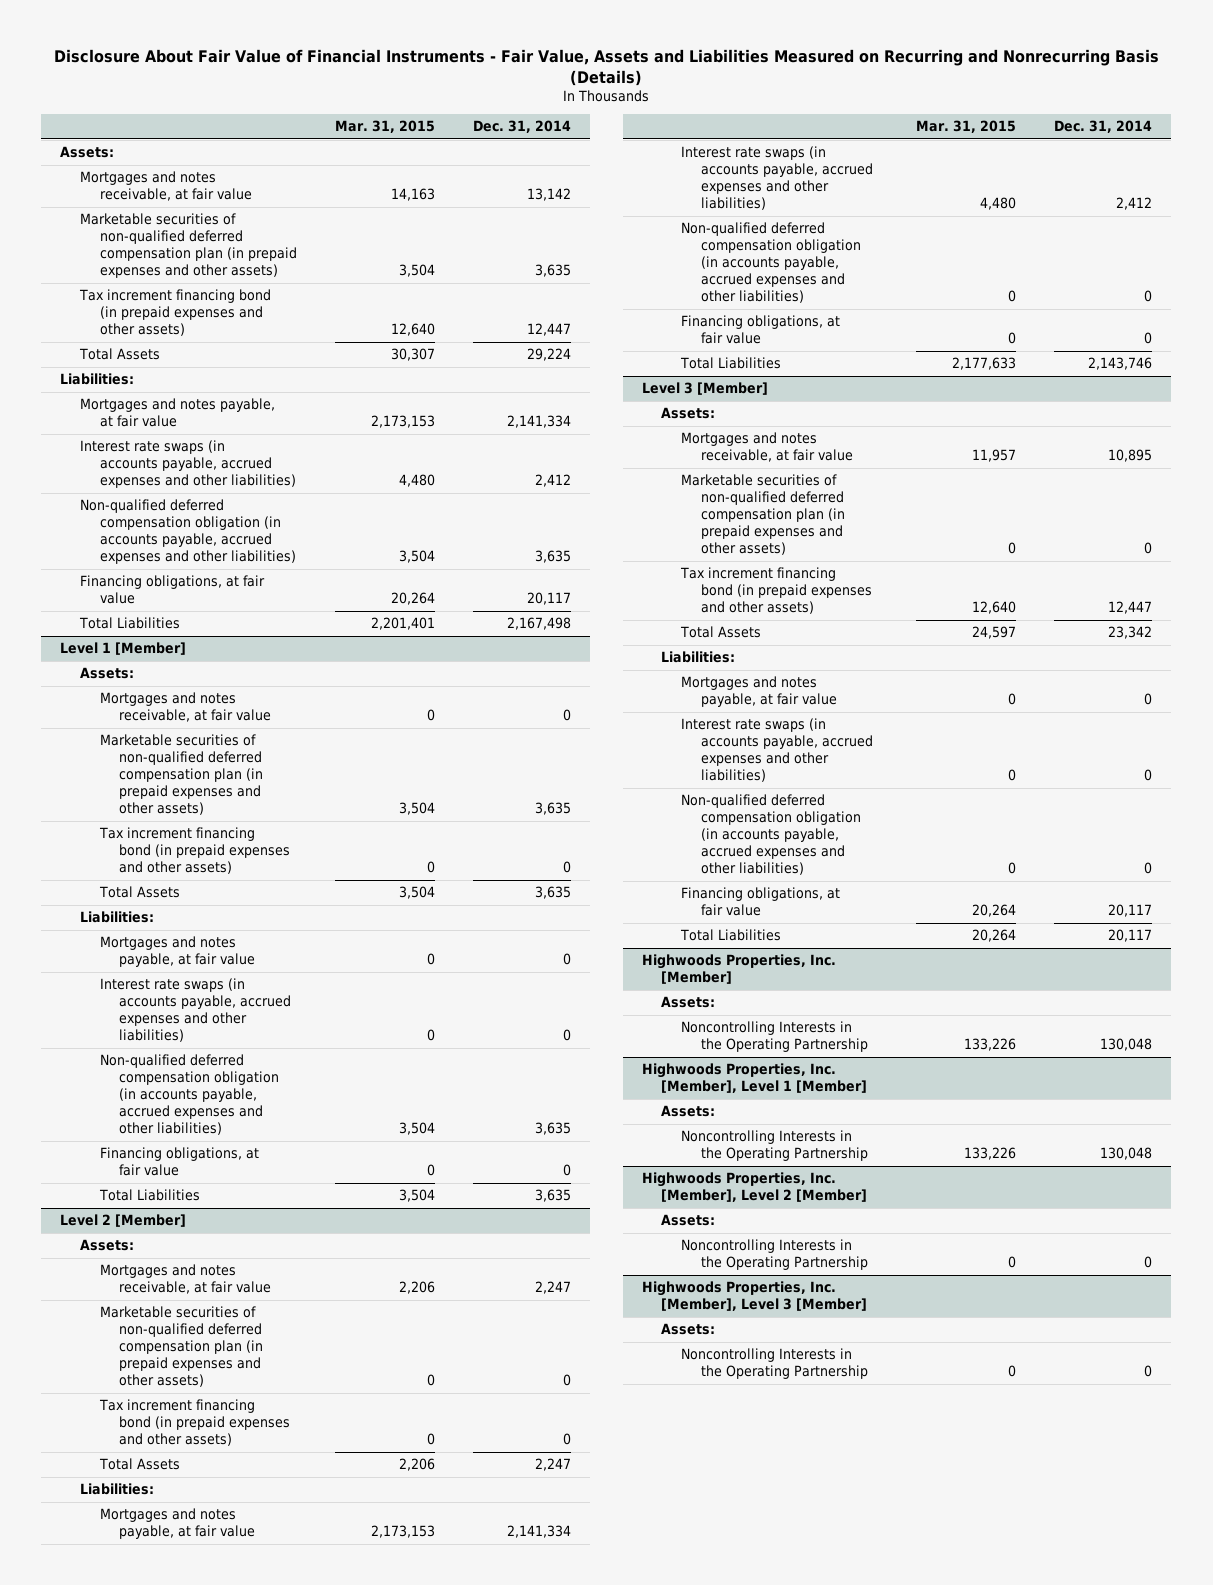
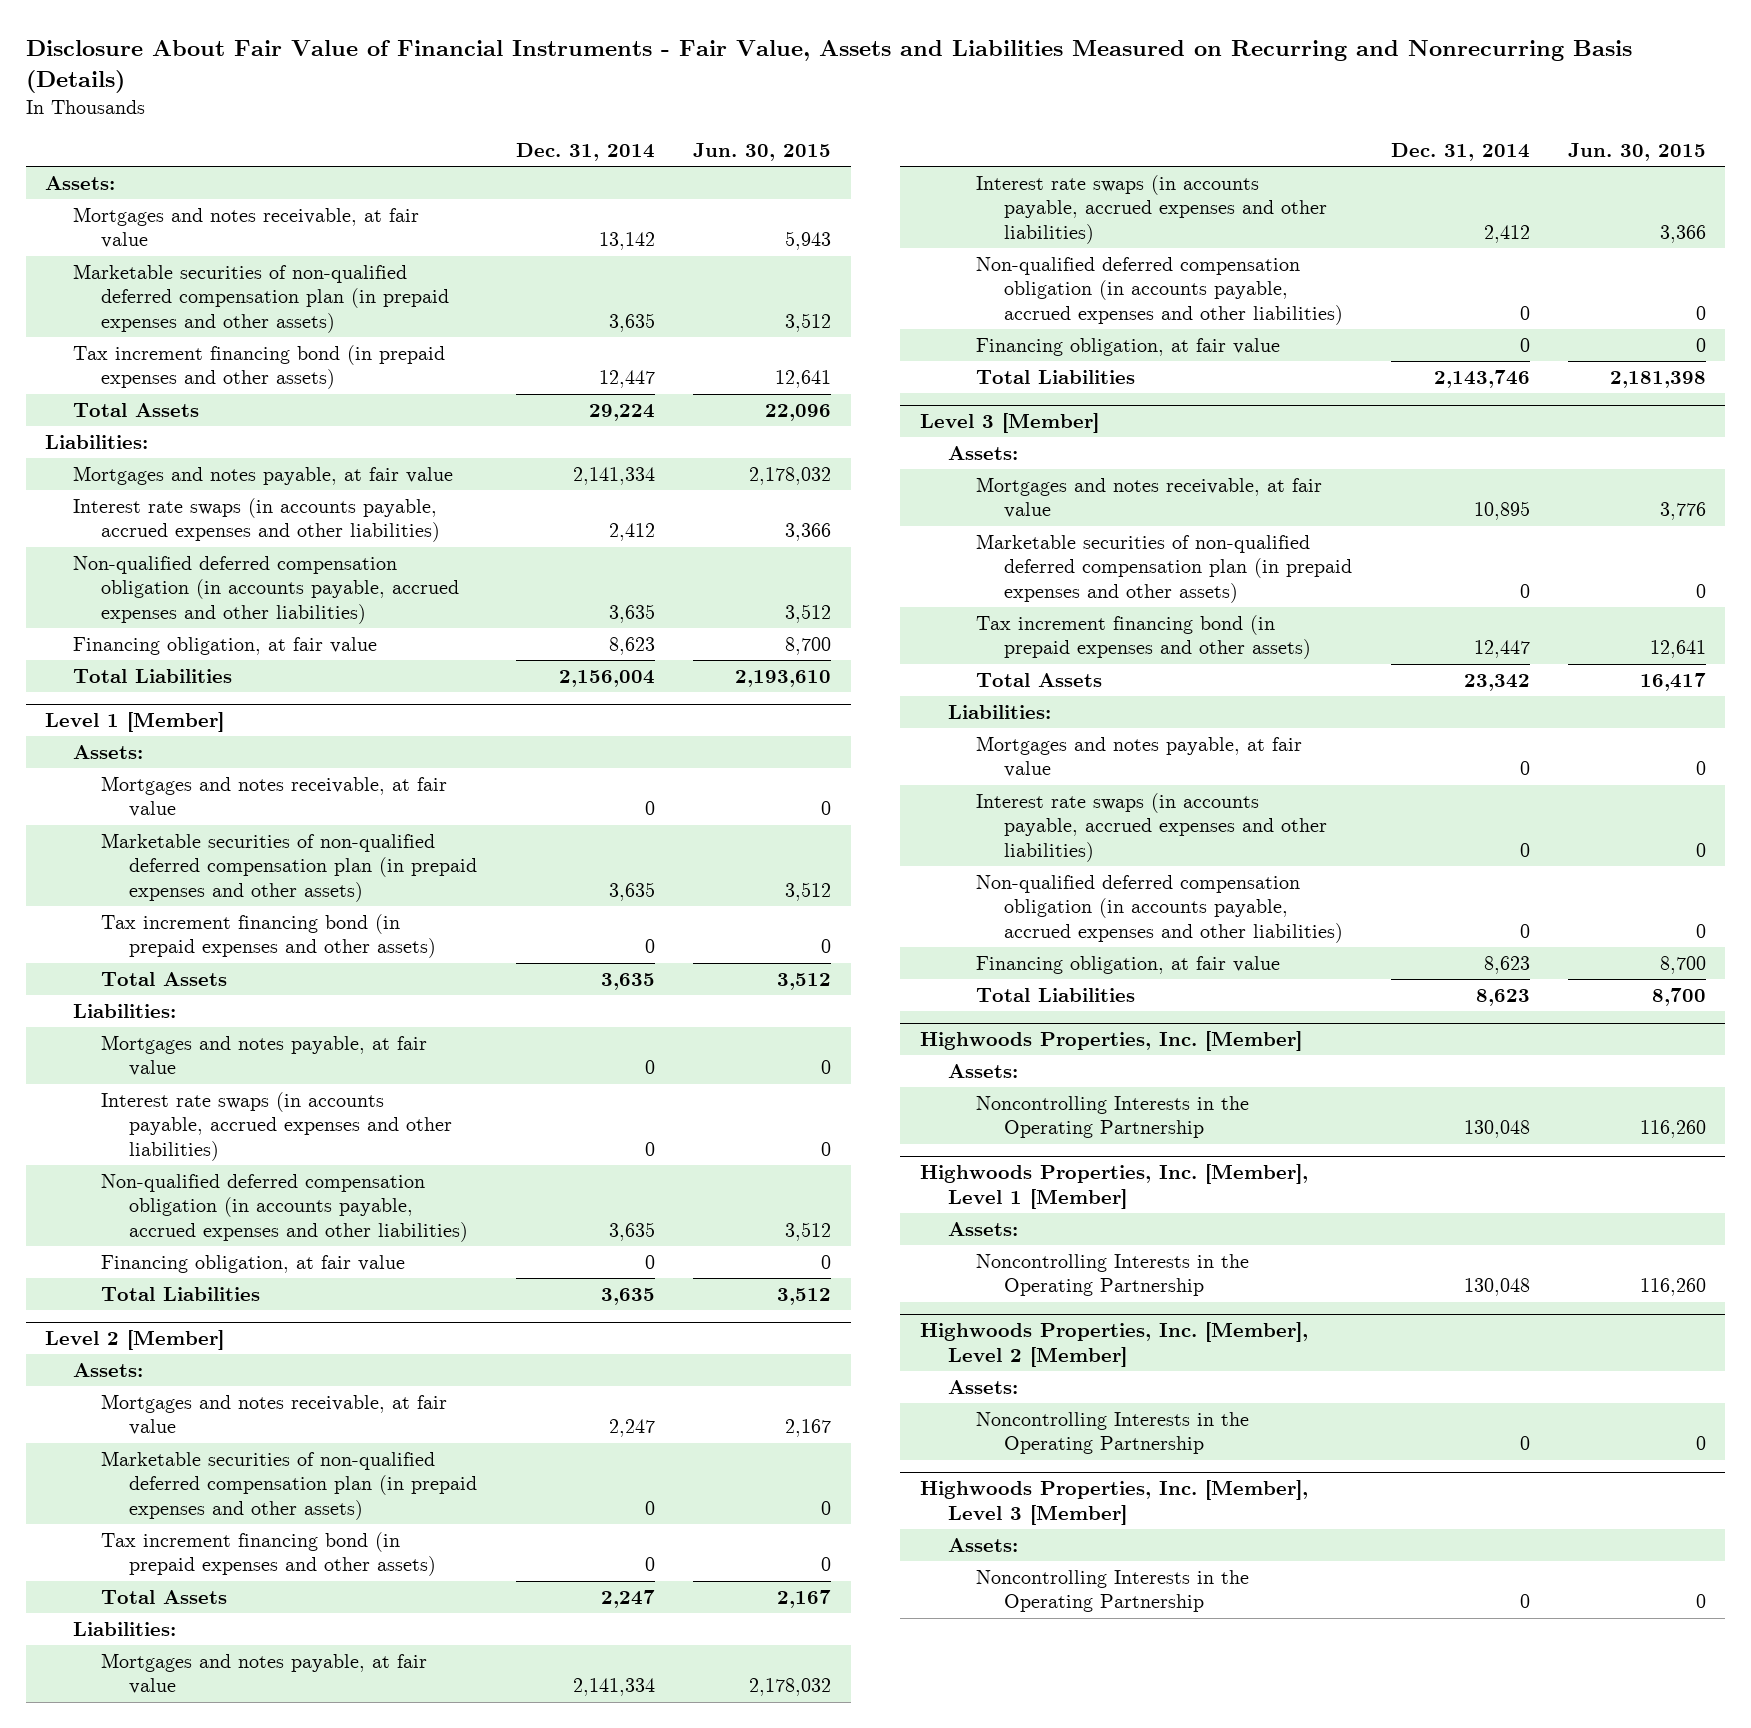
[334,120,435,134] Mar. 31, 2015 -> none
none -> [693,142,832,161] Jun. 30, 2015
[80,575,266,605] Financing obligations, at fair value -> [73,636,378,655] Financing obligation, at fair value
[526,592,571,606] 20,117 -> [608,636,655,655] 8,623
[506,617,571,631] 2,167,498 -> [558,669,655,687] 2,156,004
[99,1147,259,1177] Financing obligations, at fair value -> [101,1254,406,1273] Financing obligation, at fair value
[681,315,841,345] Financing obligations, at fair value -> [975,337,1280,356] Financing obligation, at fair value
[681,887,841,917] Financing obligations, at fair value -> [975,955,1280,974] Financing obligation, at fair value
[1108,904,1153,918] 20,117 -> [1483,955,1530,974] 8,623
[1108,929,1153,943] 20,117 -> [1475,988,1530,1006] 8,623

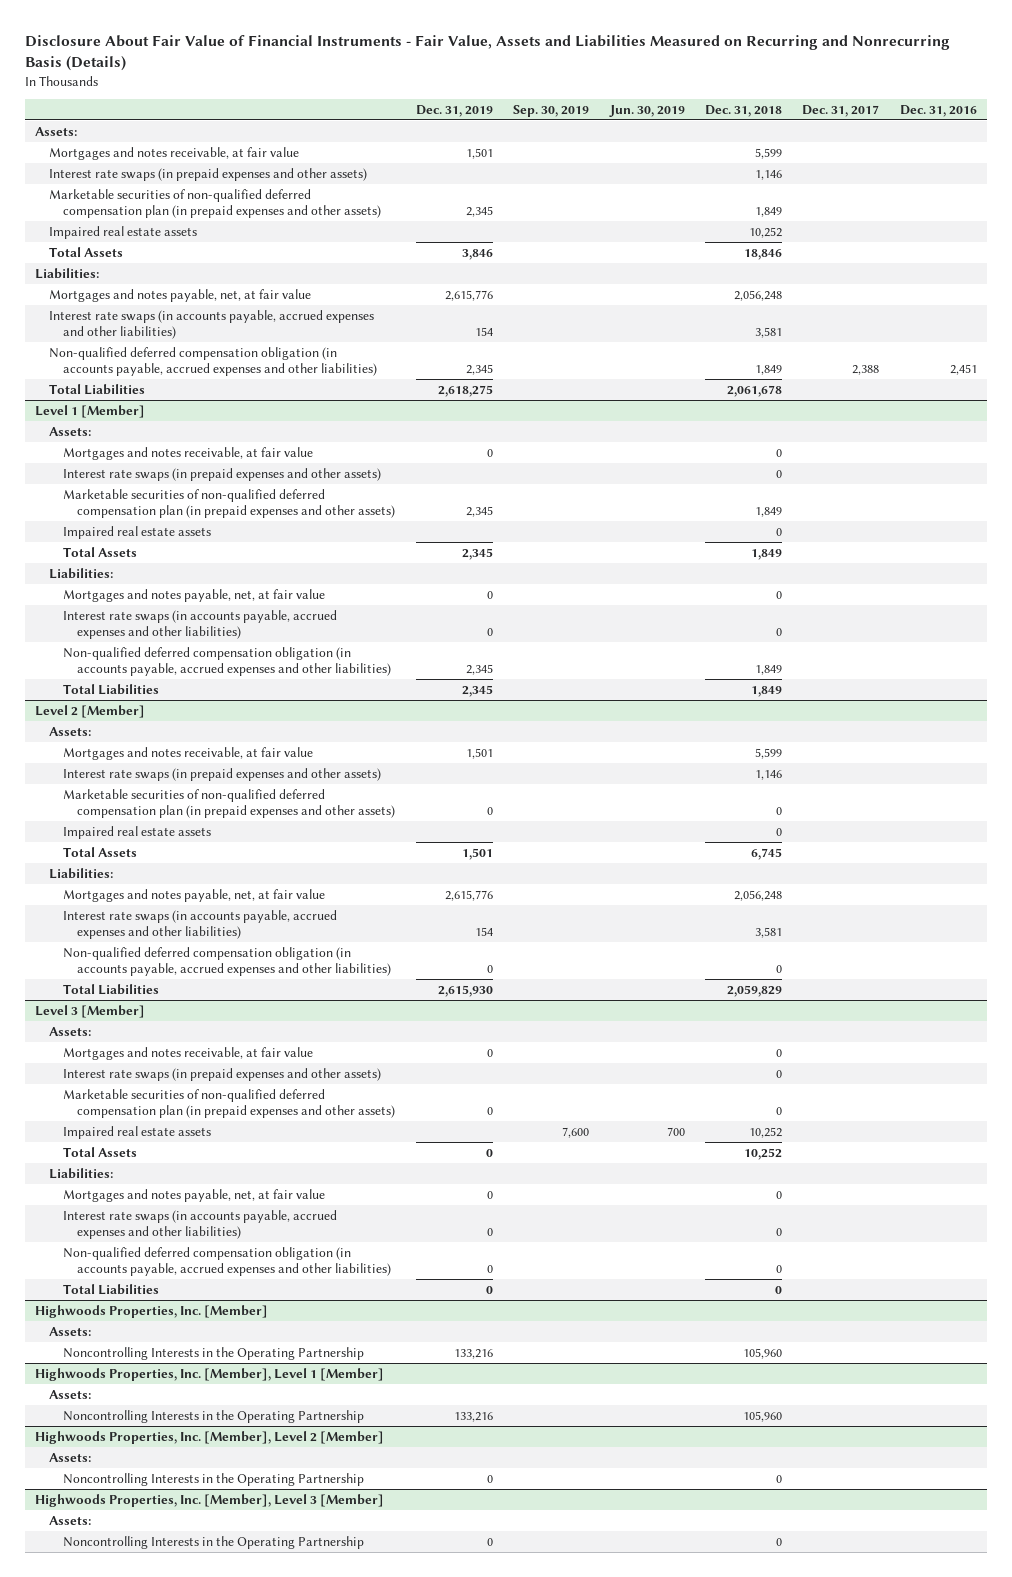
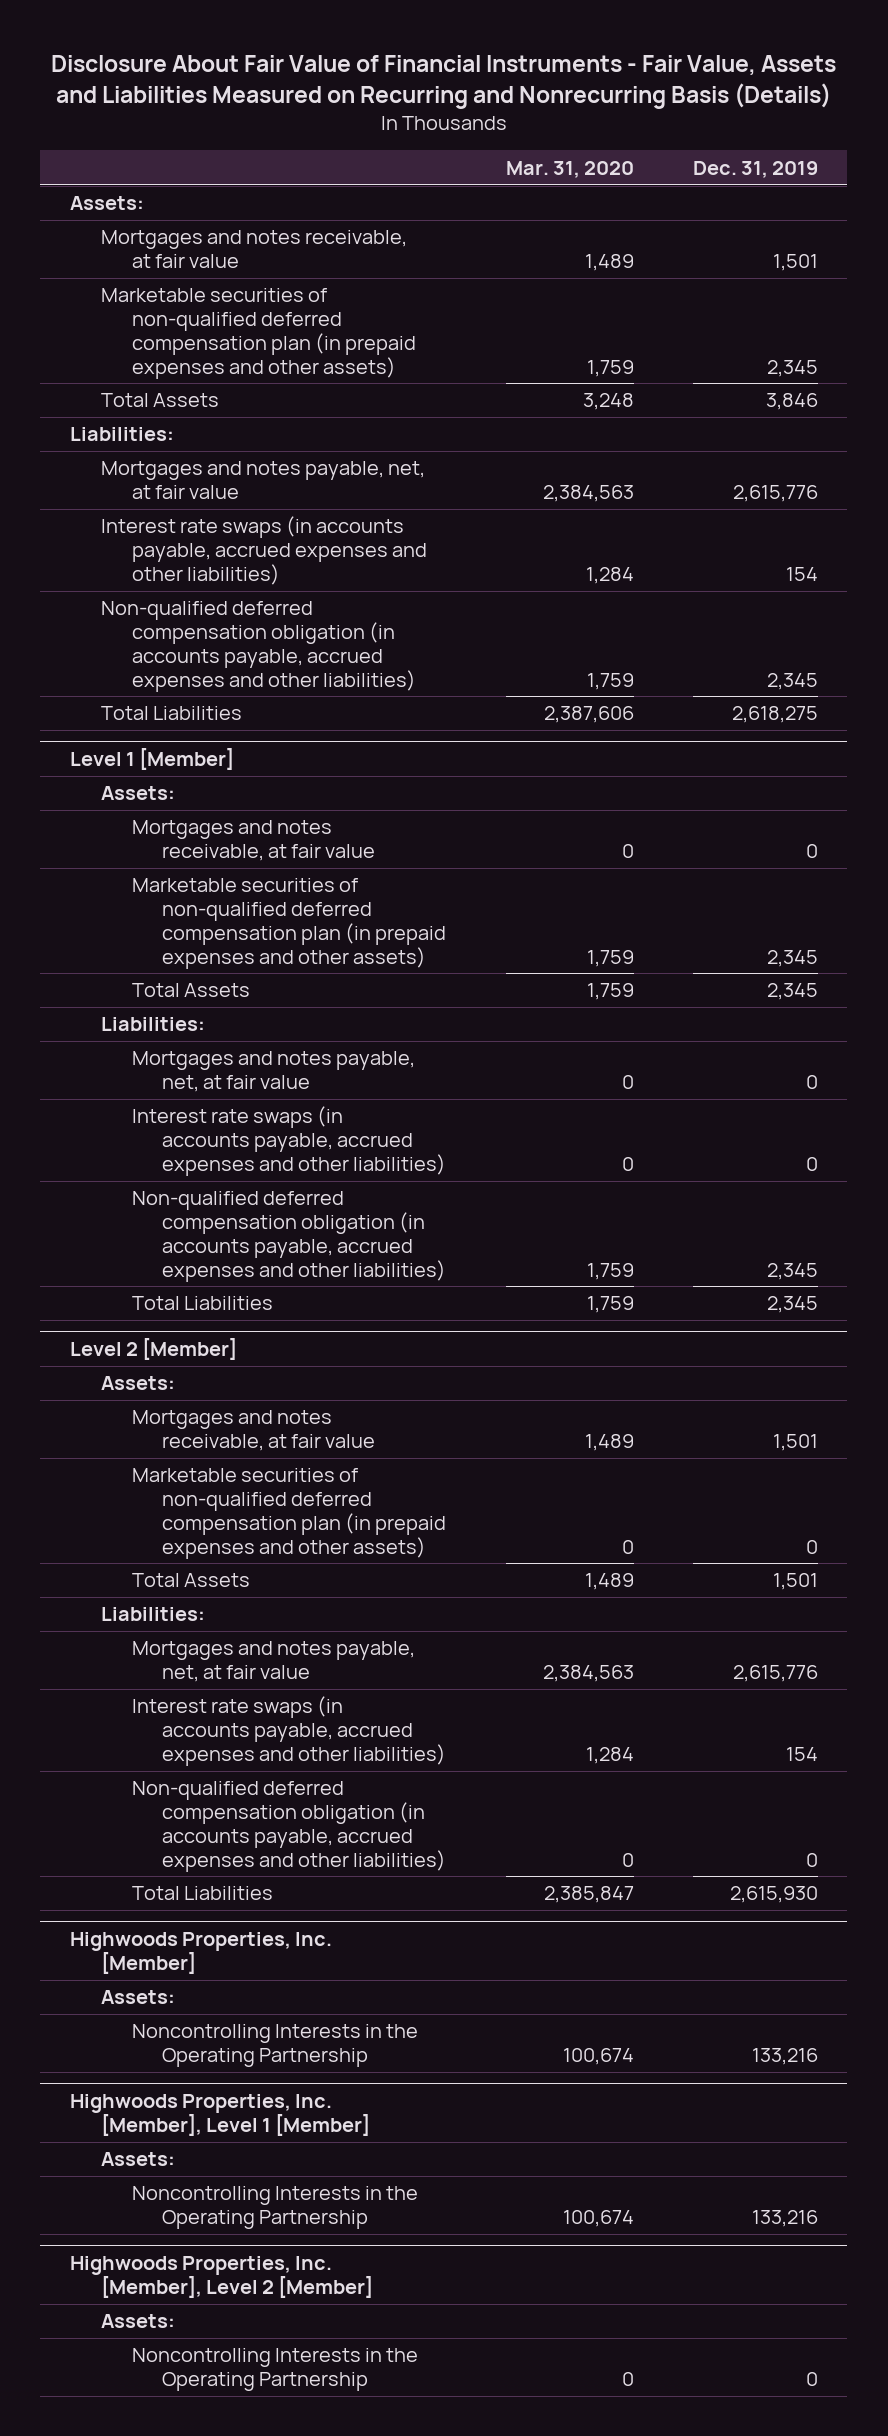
[513,105,590,118] Sep. 30, 2019 -> none
[608,105,685,118] Jun. 30, 2019 -> none
[704,105,782,118] Dec. 31, 2018 -> none
[802,105,880,118] Dec. 31, 2017 -> none
[899,105,977,118] Dec. 31, 2016 -> none
none -> [505,160,634,178] Mar. 31, 2020
[49,167,368,181] Interest rate swaps (in prepaid expenses and other assets) -> none
[49,225,198,239] Impaired real estate assets -> none
[63,467,382,481] Interest rate swaps (in prepaid expenses and other assets) -> none
[63,525,212,539] Impaired real estate assets -> none
[63,767,382,781] Interest rate swaps (in prepaid expenses and other assets) -> none
[63,825,212,839] Impaired real estate assets -> none
[35,1004,146,1018] Level 3 [Member] -> none
[49,1026,92,1036] Assets: -> none
[63,1046,314,1060] Mortgages and notes receivable, at fair value -> none
[63,1067,382,1081] Interest rate swaps (in prepaid expenses and other assets) -> none
[63,1088,396,1118] Marketable securities of non-qualified deferred compensation plan (in prepaid expenses and other assets) -> none
[63,1125,212,1139] Impaired real estate assets -> none
[63,1146,138,1157] Total Assets -> none
[49,1167,114,1179] Liabilities: -> none
[63,1188,326,1202] Mortgages and notes payable, net, at fair value -> none
[63,1209,338,1239] Interest rate swaps (in accounts payable, accrued expenses and other liabilities) -> none
[63,1246,392,1276] Non-qualified deferred compensation obligation (in accounts payable, accrued expenses and other liabilities) -> none
[63,1283,160,1295] Total Liabilities -> none
[35,1493,385,1507] Highwoods Properties, Inc. [Member], Level 3 [Member] -> none
[49,1515,92,1525] Assets: -> none
[63,1535,365,1549] Noncontrolling Interests in the Operating Partnership -> none

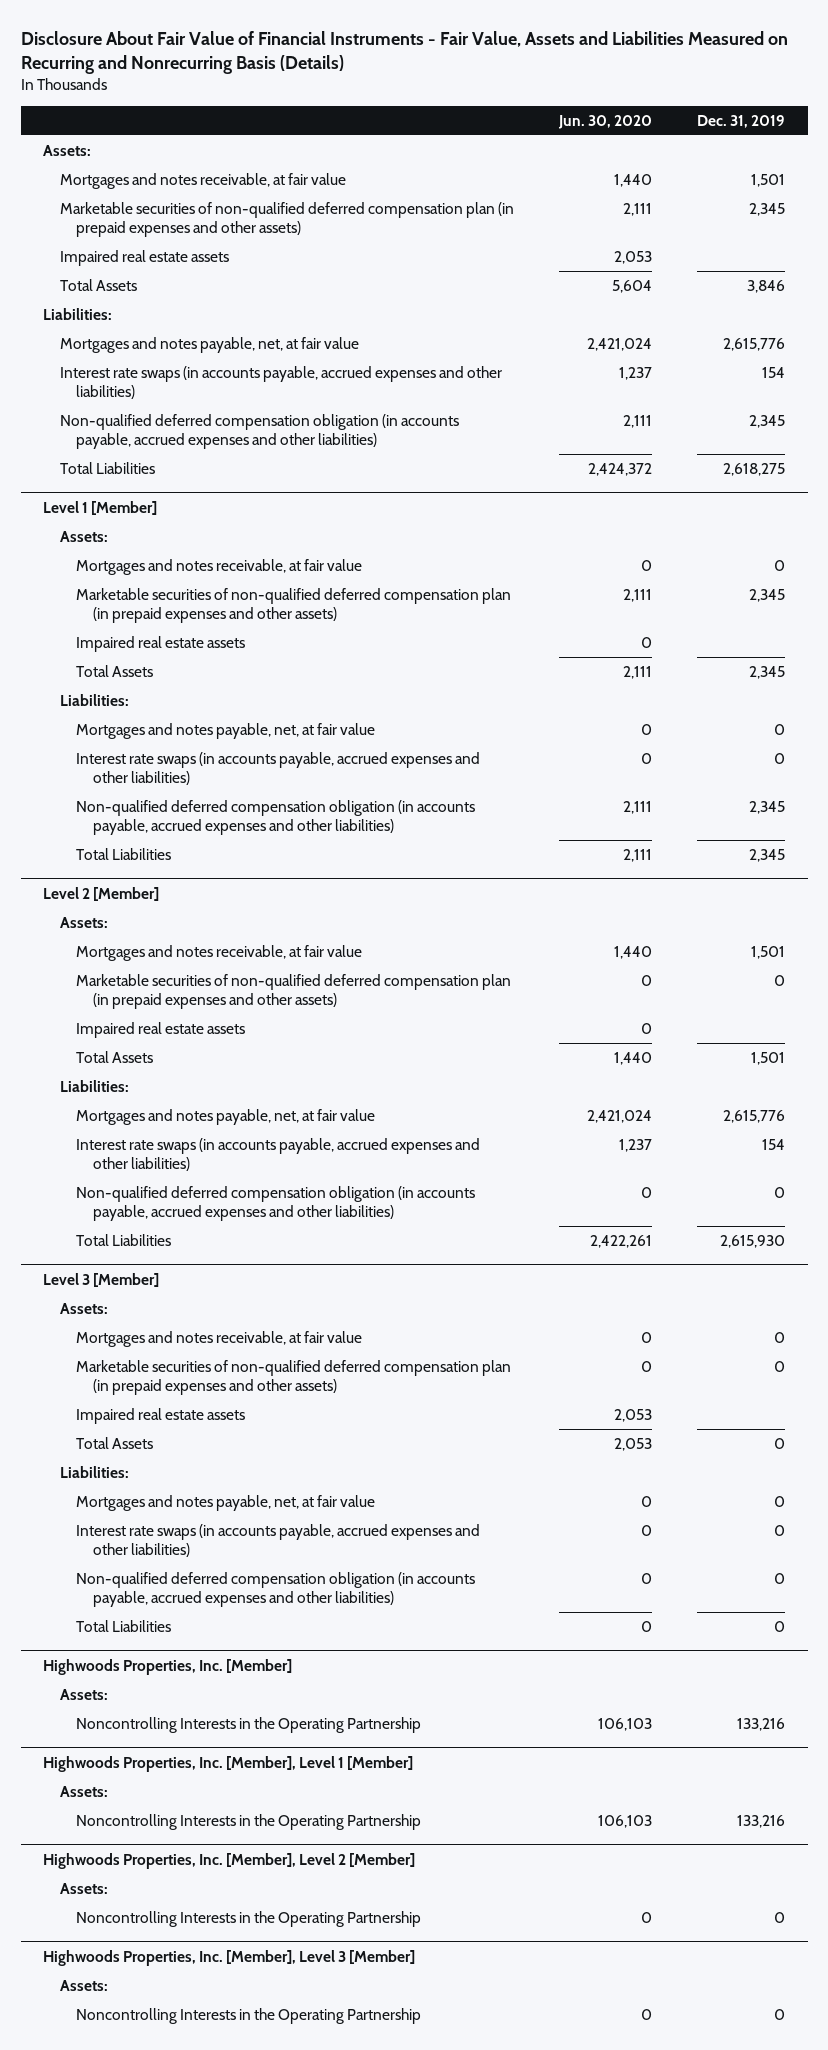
[505,160,634,178] Mar. 31, 2020 -> none
none -> [557,114,652,129] Jun. 30, 2020
none -> [59,249,229,266] Impaired real estate assets
none -> [76,635,246,652] Impaired real estate assets
none -> [76,1021,246,1038] Impaired real estate assets
none -> [43,1272,160,1287] Level 3 [Member]
none -> [59,1302,108,1314] Assets:
none -> [76,1330,363,1347] Mortgages and notes receivable, at fair value
none -> [76,1359,512,1396] Marketable securities of non-qualified deferred compensation plan (in prepaid expenses and other assets)
none -> [76,1407,246,1424] Impaired real estate assets
none -> [76,1436,154,1449] Total Assets
none -> [59,1465,129,1478] Liabilities:
none -> [76,1494,376,1511] Mortgages and notes payable, net, at fair value
none -> [76,1523,481,1558] Interest rate swaps (in accounts payable, accrued expenses and other liabilities)
none -> [76,1571,476,1608] Non-qualified deferred compensation obligation (in accounts payable, accrued expenses and other liabilities)
none -> [76,1619,172,1632] Total Liabilities
none -> [43,1949,416,1966] Highwoods Properties, Inc. [Member], Level 3 [Member]
none -> [59,1979,108,1991] Assets:
none -> [76,2007,422,2024] Noncontrolling Interests in the Operating Partnership

